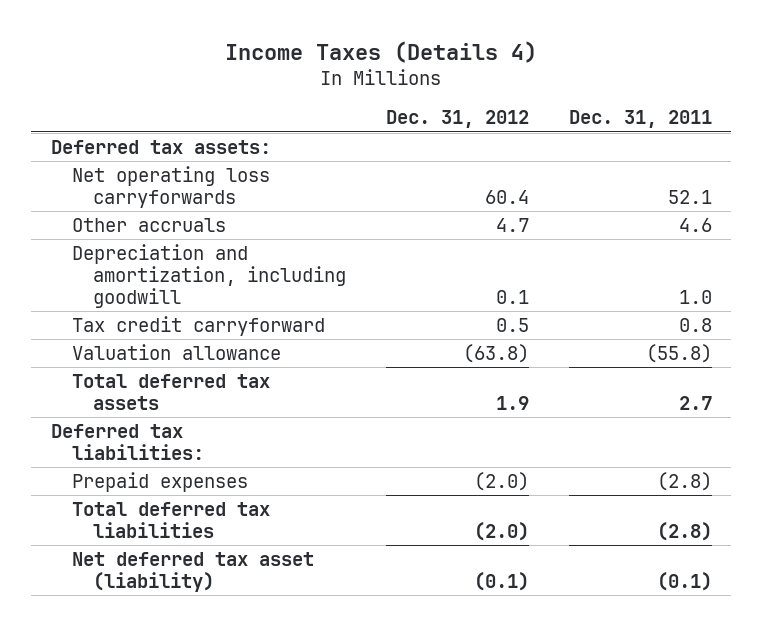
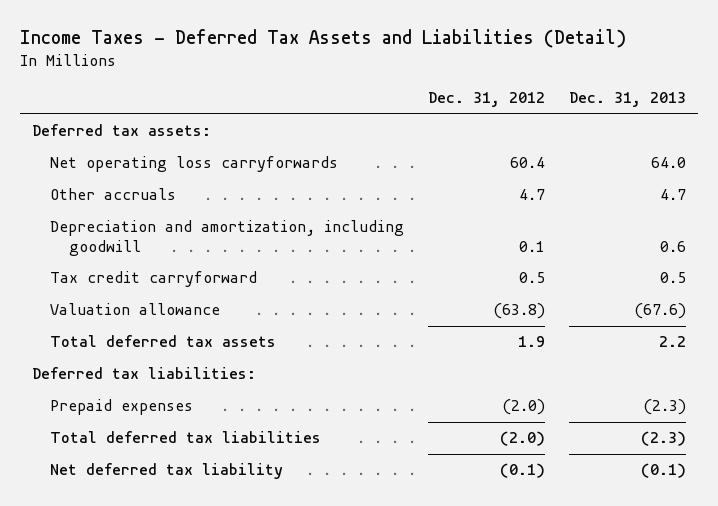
[225,40,538,63] Income Taxes (Details 4) -> [19,29,626,49] Income Taxes - Deferred Tax Assets and Liabilities (Detail)
[568,110,712,129] Dec. 31, 2011 -> none
none -> [568,92,686,108] Dec. 31, 2013
[71,551,314,592] Net deferred tax asset (liability) -> [50,463,284,480] Net deferred tax liability

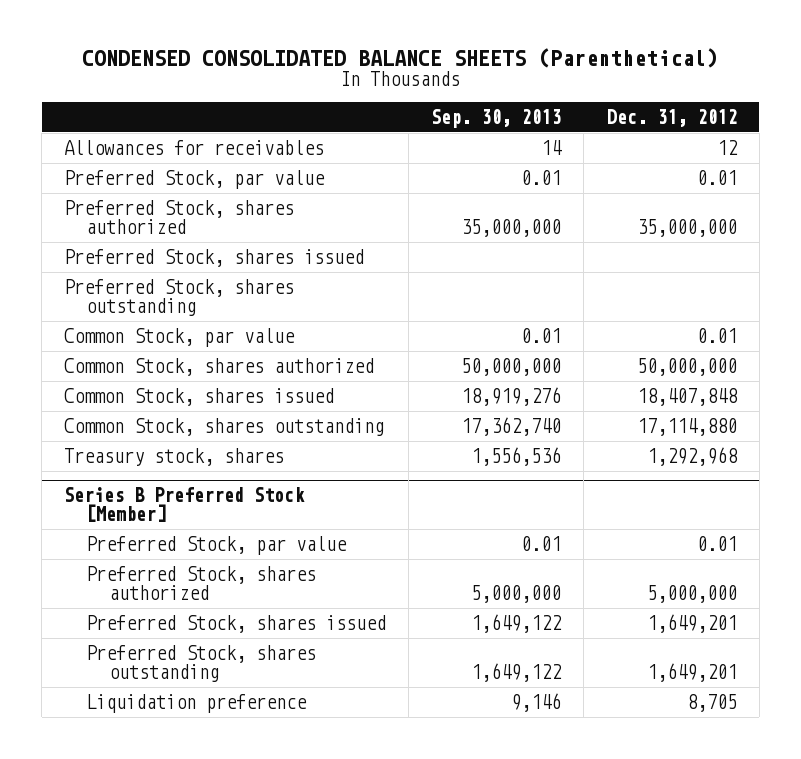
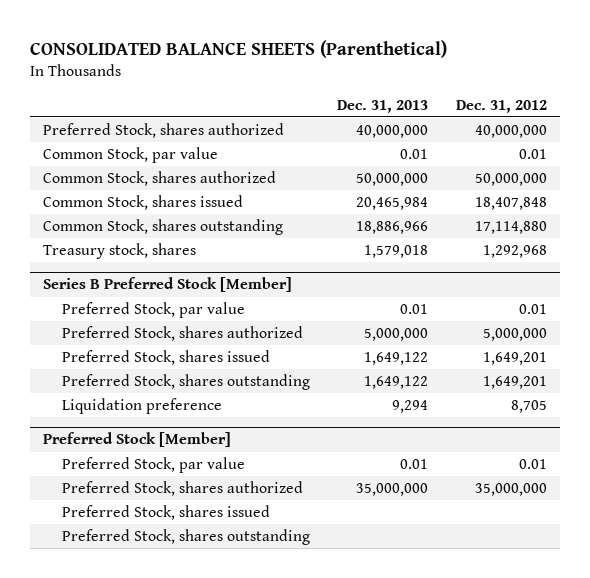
[82,47,719,68] CONDENSED CONSOLIDATED BALANCE SHEETS (Parenthetical) -> [29,39,447,58] CONSOLIDATED BALANCE SHEETS (Parenthetical)
[431,108,562,128] Sep. 30, 2013 -> none
none -> [337,99,429,113] Dec. 31, 2013
[64,140,325,156] Allowances for receivables -> none
[64,170,326,190] Preferred Stock, par value -> none
[64,249,365,268] Preferred Stock, shares issued -> none
[64,279,295,316] Preferred Stock, shares outstanding -> none
[636,218,737,237] 35,000,000 -> [474,125,547,139] 40,000,000
none -> [43,432,232,448] Preferred Stock [Member]
none -> [62,457,246,474] Preferred Stock, par value
none -> [62,481,304,497] Preferred Stock, shares authorized
none -> [62,505,271,521] Preferred Stock, shares issued
none -> [62,529,311,546] Preferred Stock, shares outstanding

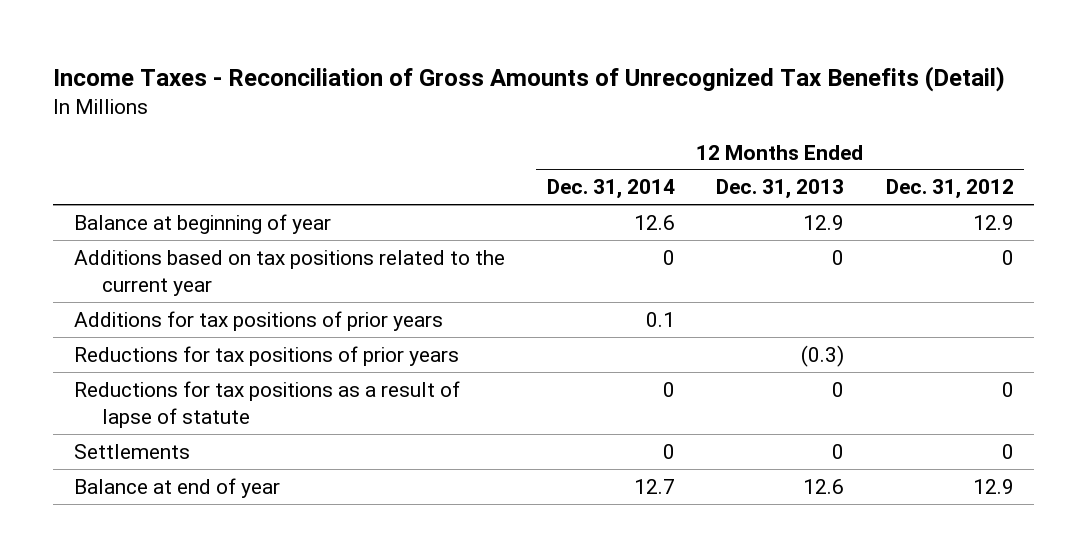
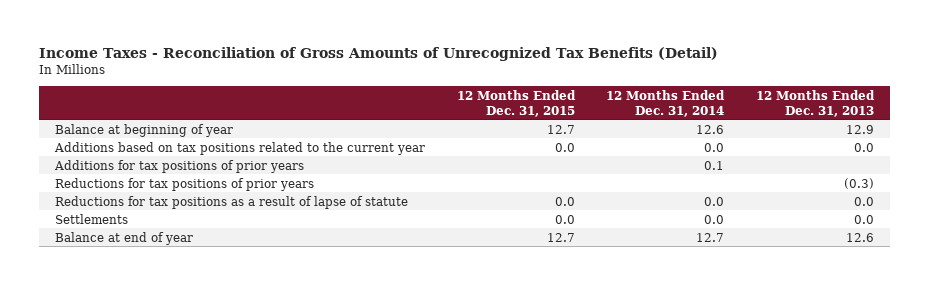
[885,179,1014,200] Dec. 31, 2012 -> none
none -> [456,90,576,117] 12 Months Ended Dec. 31, 2015
[662,249,675,265] 0 -> [704,142,725,152] 0.0
[832,249,845,265] 0 -> [854,142,875,152] 0.0
[662,381,675,397] 0 -> [704,196,725,206] 0.0
[832,381,845,397] 0 -> [854,196,875,206] 0.0
[662,443,675,459] 0 -> [704,214,725,224] 0.0
[832,443,845,459] 0 -> [854,214,875,224] 0.0

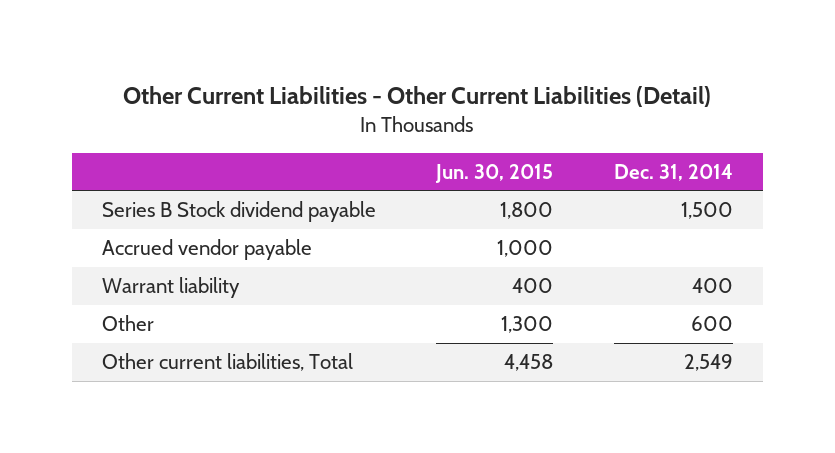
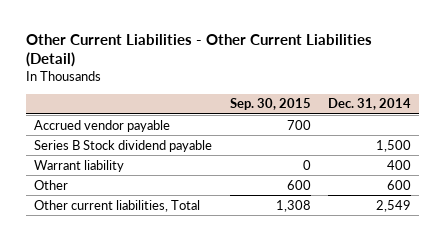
[435,163,554,183] Jun. 30, 2015 -> none
none -> [229,98,311,111] Sep. 30, 2015
[102,201,377,223] Series B Stock dividend payable -> [34,139,213,152] Series B Stock dividend payable

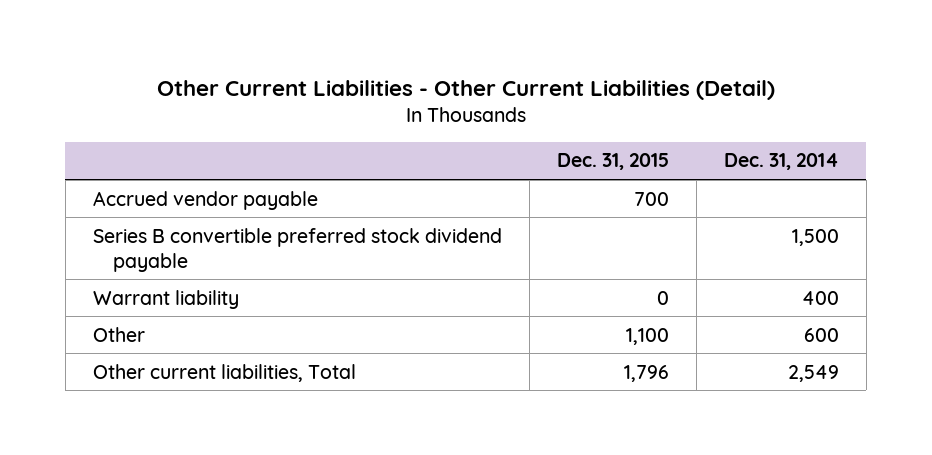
[229,98,311,111] Sep. 30, 2015 -> none
none -> [556,153,669,171] Dec. 31, 2015
[34,139,213,152] Series B Stock dividend payable -> [92,227,502,272] Series B convertible preferred stock dividend payable

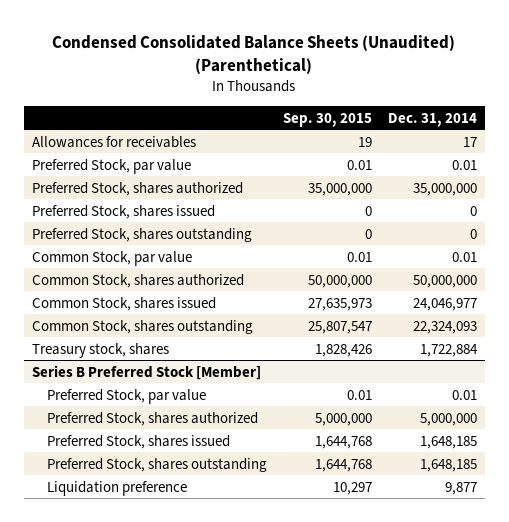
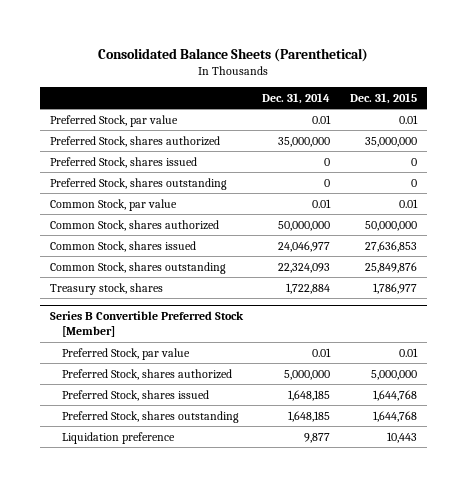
[52,34,456,74] Condensed Consolidated Balance Sheets (Unaudited) (Parenthetical) -> [98,47,369,62] Consolidated Balance Sheets (Parenthetical)
[282,112,372,127] Sep. 30, 2015 -> none
none -> [350,93,418,105] Dec. 31, 2015
[32,135,197,148] Allowances for receivables -> none
[32,364,262,380] Series B Preferred Stock [Member] -> [49,311,244,338] Series B Convertible Preferred Stock [Member]

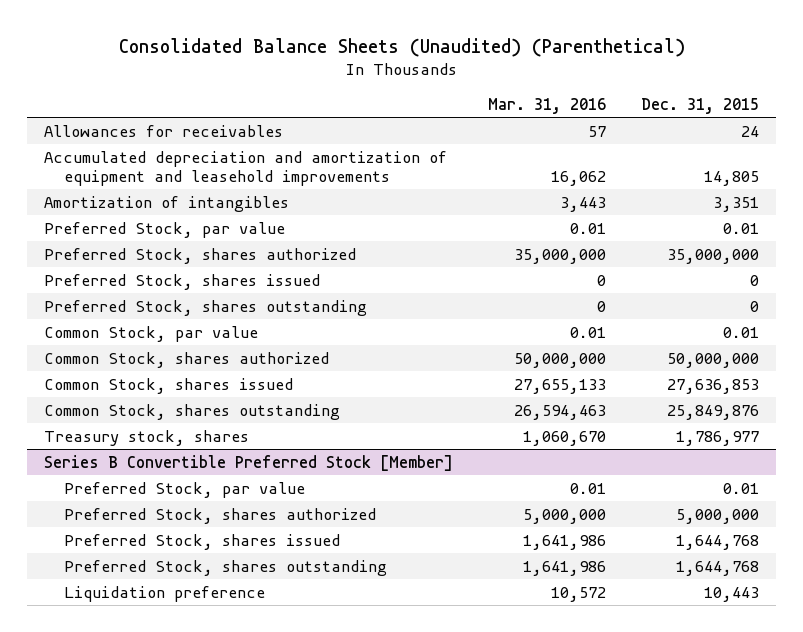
[98,47,369,62] Consolidated Balance Sheets (Parenthetical) -> [118,37,685,57] Consolidated Balance Sheets (Unaudited) (Parenthetical)
[262,93,331,105] Dec. 31, 2014 -> none
none -> [488,98,607,115] Mar. 31, 2016
none -> [44,124,284,137] Allowances for receivables
none -> [44,150,448,187] Accumulated depreciation and amortization of equipment and leasehold improvements
none -> [44,195,290,212] Amortization of intangibles

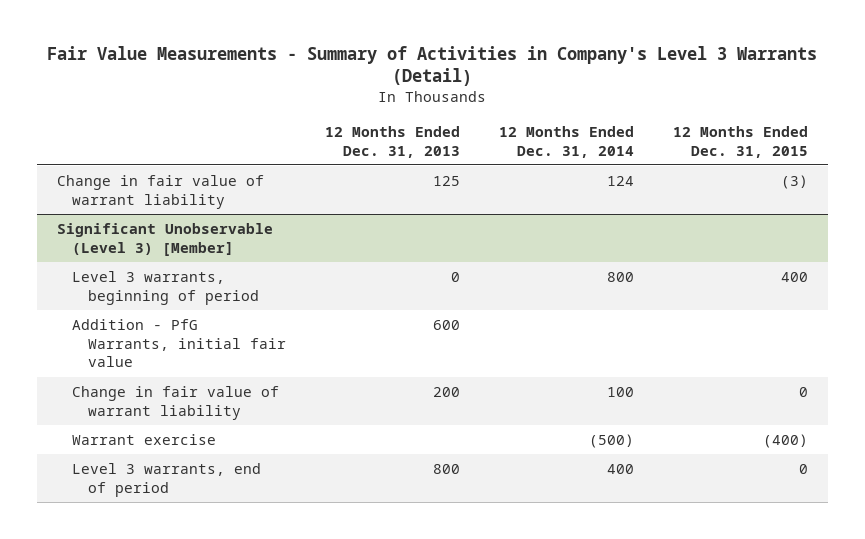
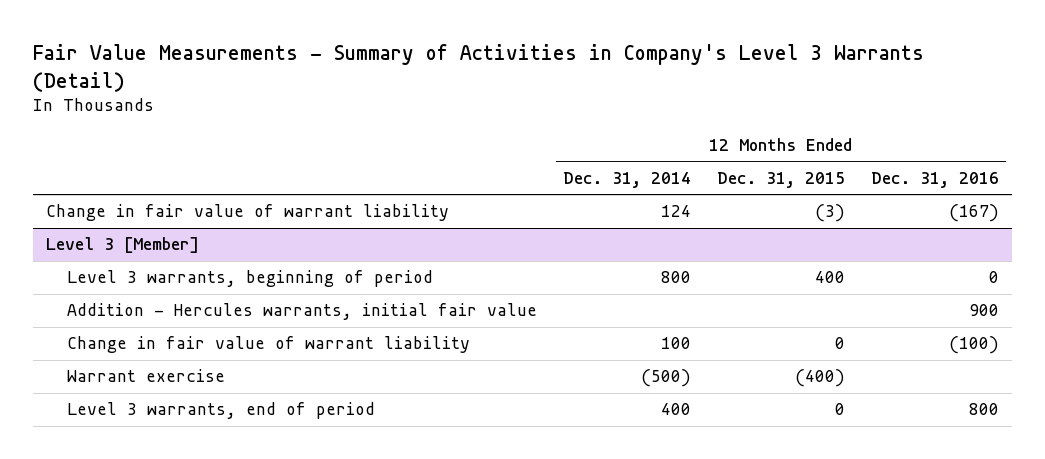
[324,125,460,158] 12 Months Ended Dec. 31, 2013 -> none
none -> [870,172,999,189] Dec. 31, 2016
[56,223,273,256] Significant Unobservable (Level 3) [Member] -> [46,237,200,254] Level 3 [Member]
[72,319,286,368] Addition - PfG Warrants, initial fair value -> [66,303,537,321] Addition - Hercules warrants, initial fair value

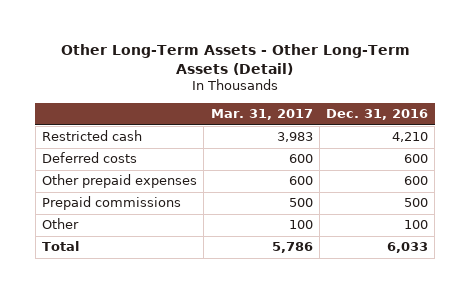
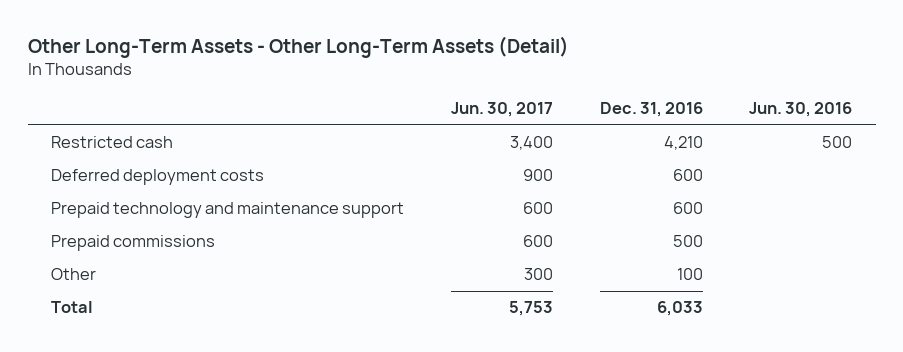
[210,109,313,121] Mar. 31, 2017 -> none
none -> [450,102,553,118] Jun. 30, 2017
none -> [749,102,853,118] Jun. 30, 2016
[42,174,198,189] Other prepaid expenses -> none
[42,152,138,164] Deferred costs -> [50,169,264,186] Deferred deployment costs
none -> [50,202,404,219] Prepaid technology and maintenance support

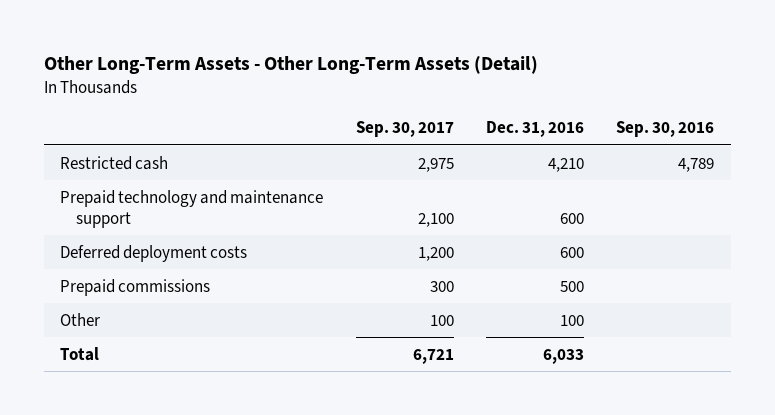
[450,102,553,118] Jun. 30, 2017 -> none
[749,102,853,118] Jun. 30, 2016 -> none
none -> [355,121,454,138] Sep. 30, 2017
none -> [616,121,715,138] Sep. 30, 2016
[50,169,264,186] Deferred deployment costs -> [60,244,248,262] Deferred deployment costs

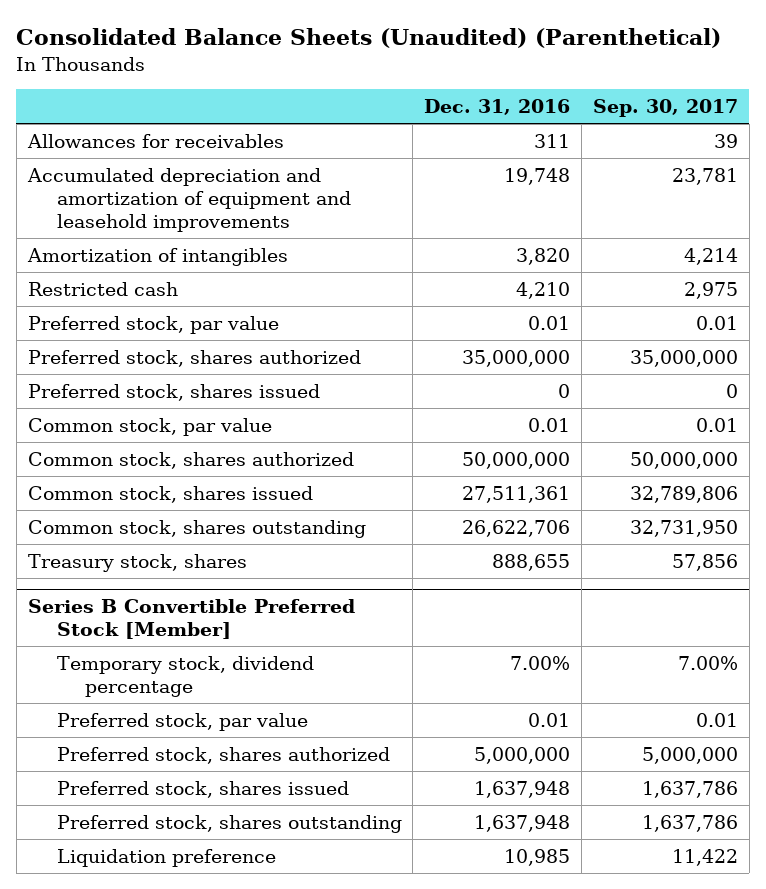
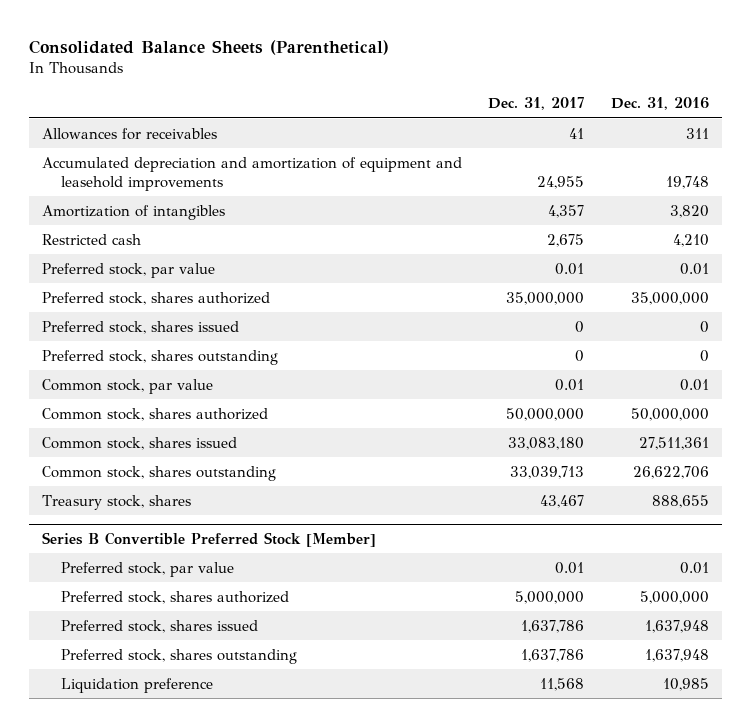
[16,28,722,49] Consolidated Balance Sheets (Unaudited) (Parenthetical) -> [29,39,390,55] Consolidated Balance Sheets (Parenthetical)
[593,99,739,118] Sep. 30, 2017 -> none
none -> [488,97,585,111] Dec. 31, 2017
none -> [42,349,279,365] Preferred stock, shares outstanding
[56,655,314,697] Temporary stock, dividend percentage -> none

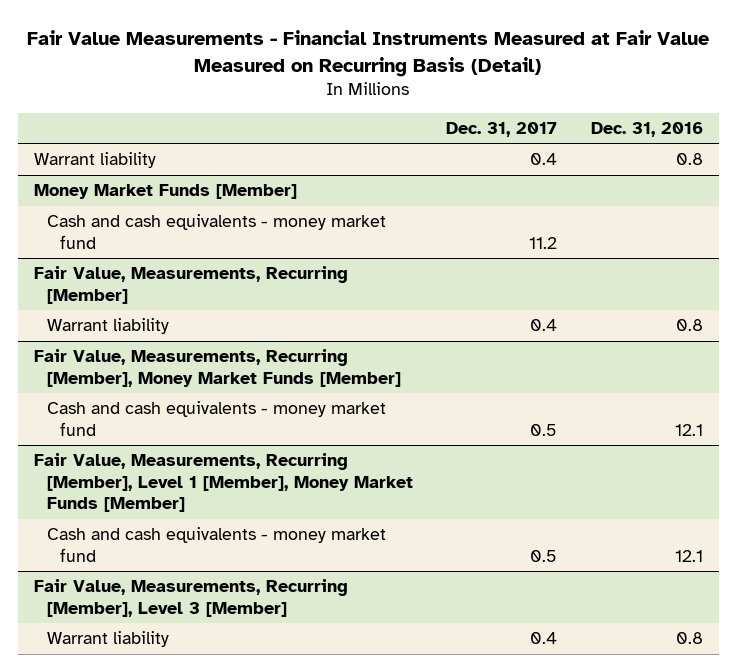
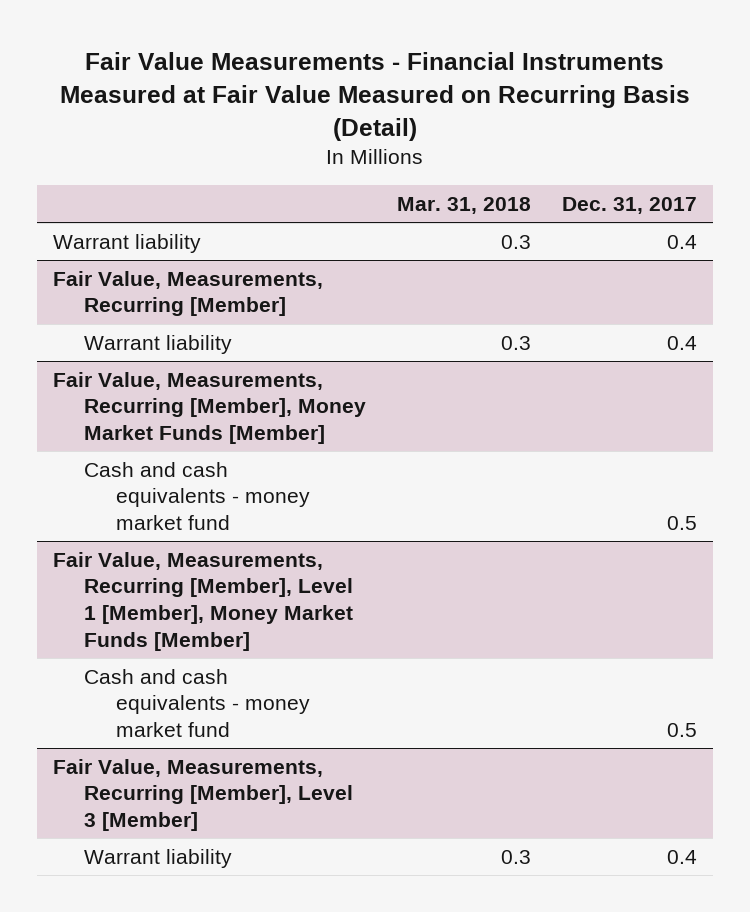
[590,121,703,137] Dec. 31, 2016 -> none
none -> [397,197,532,215] Mar. 31, 2018
[34,184,298,200] Money Market Funds [Member] -> none
[47,214,387,249] Cash and cash equivalents - money market fund -> none

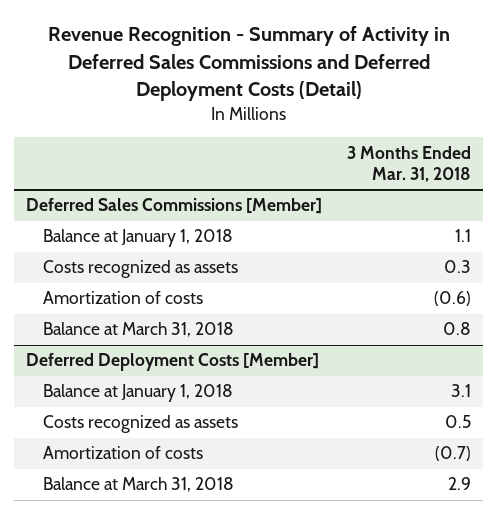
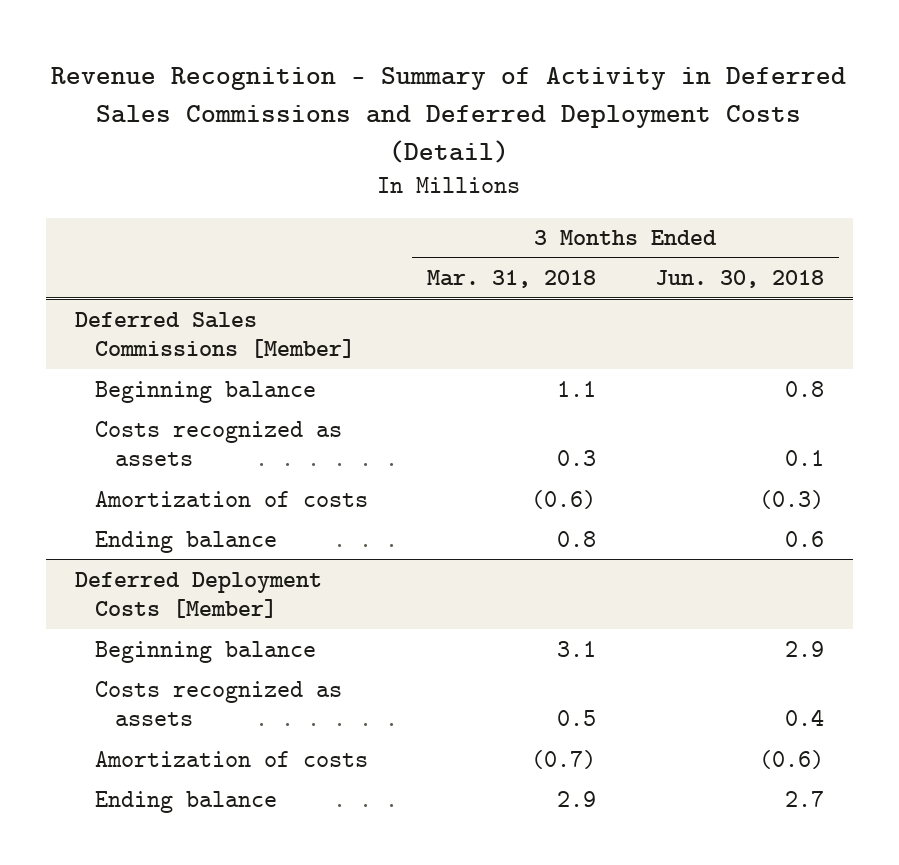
none -> [654,270,824,289] Jun. 30, 2018
[43,229,234,248] Balance at January 1, 2018 -> [95,380,317,403] Beginning balance
[43,322,235,338] Balance at March 31, 2018 -> [95,530,278,553] Ending balance
[43,384,234,403] Balance at January 1, 2018 -> [95,640,317,663] Beginning balance
[43,477,235,493] Balance at March 31, 2018 -> [95,790,278,813] Ending balance

